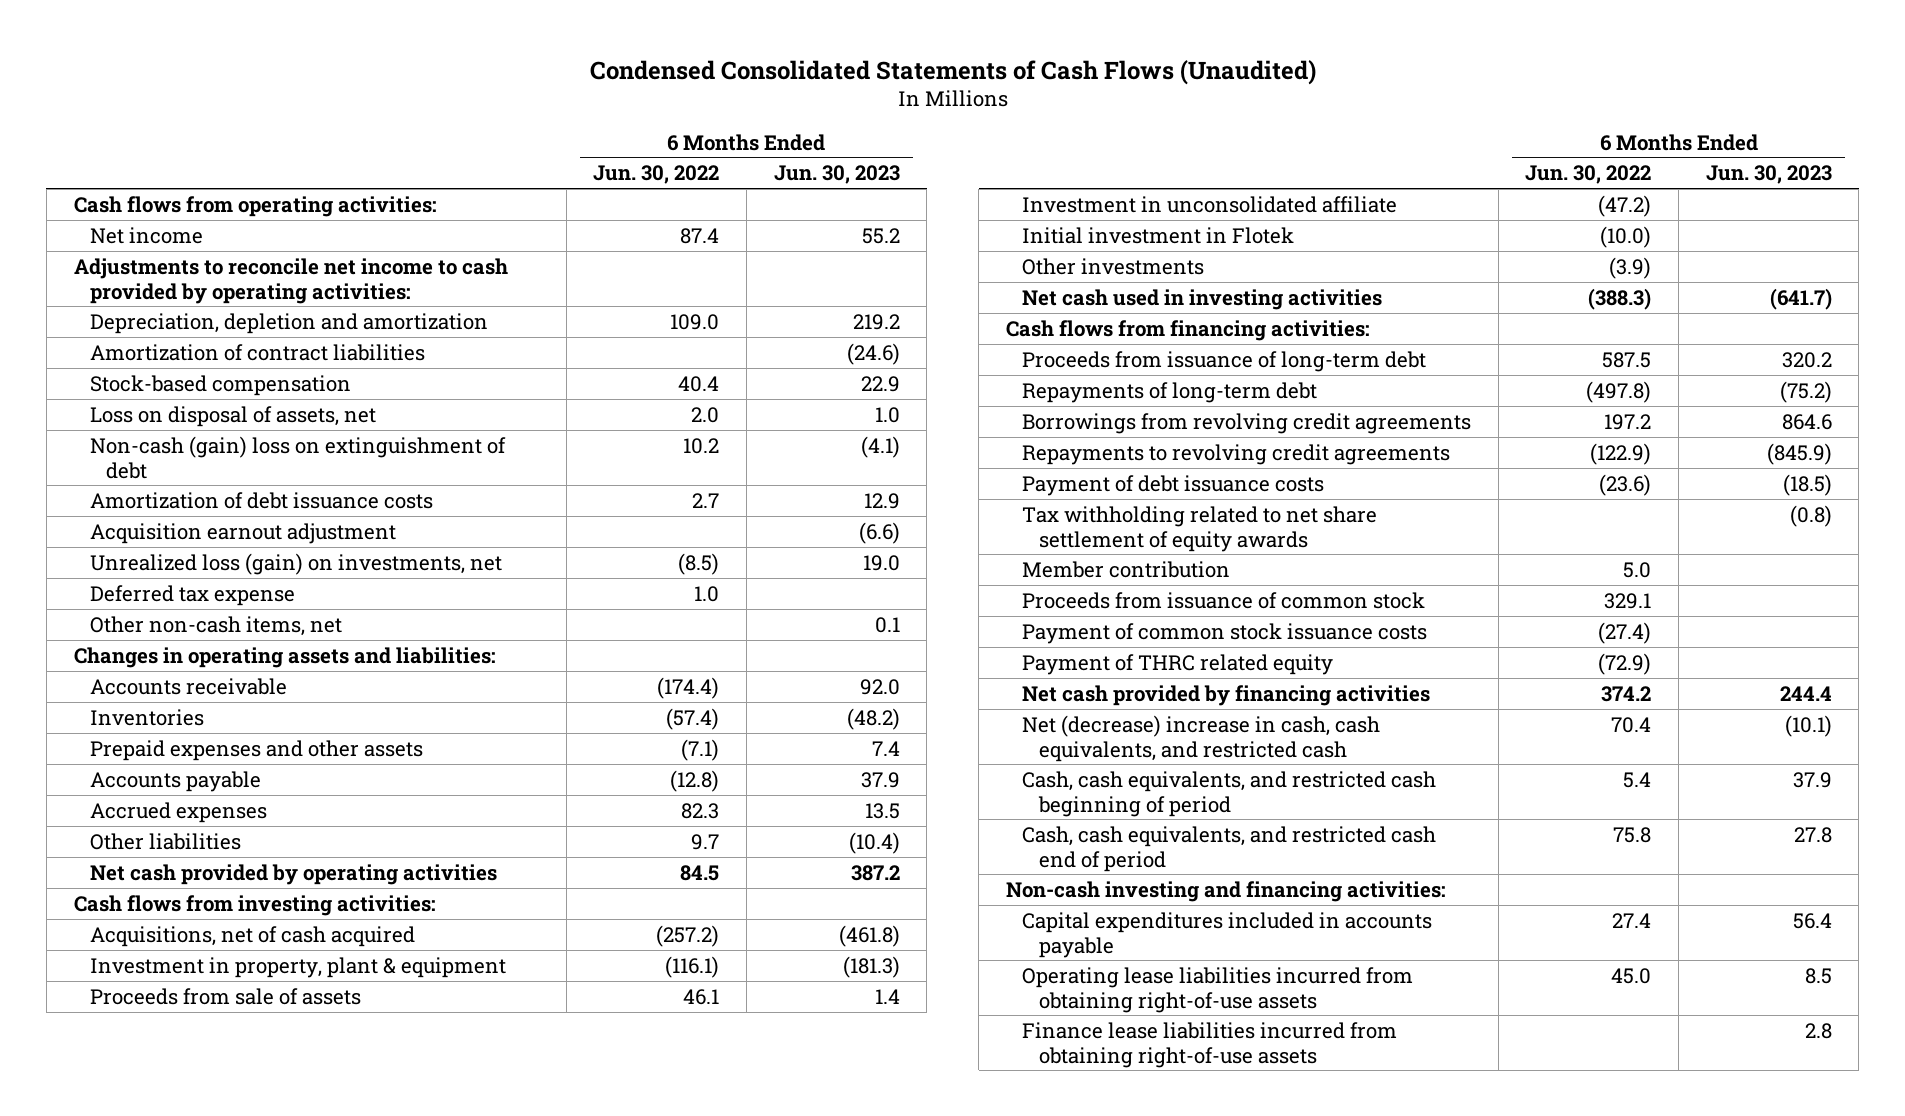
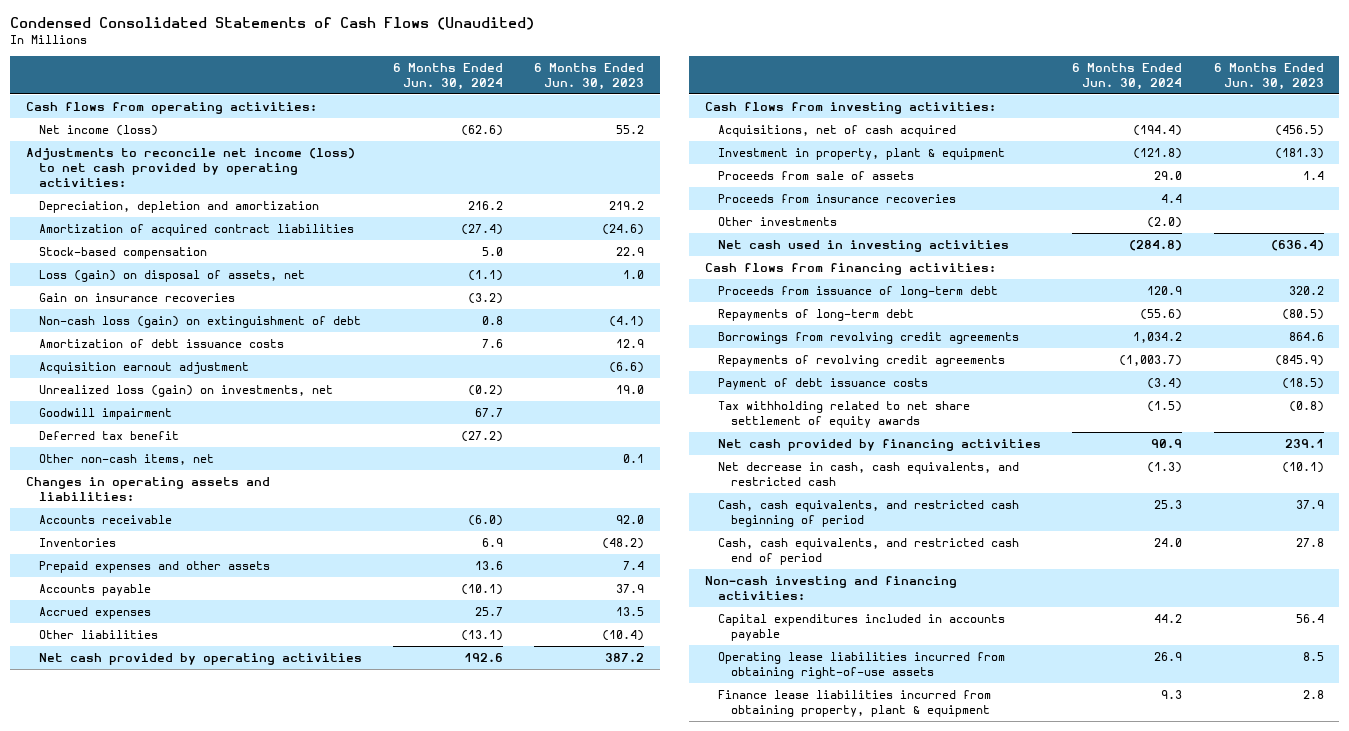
[593,165,720,185] Jun. 30, 2022 -> none
none -> [393,62,504,90] 6 Months Ended Jun. 30, 2024
[90,226,204,244] Net income -> [38,124,158,136] Net income (loss)
[73,257,508,304] Adjustments to reconcile net income to cash provided by operating activities: -> [25,147,355,187] Adjustments to reconcile net income (loss) to net cash provided by operating activities:
[90,343,426,361] Amortization of contract liabilities -> [38,223,354,236] Amortization of acquired contract liabilities
[90,405,377,427] Loss on disposal of assets, net -> [38,269,305,282] Loss (gain) on disposal of assets, net
none -> [38,292,235,302] Gain on insurance recoveries
[90,435,507,479] Non-cash (gain) loss on extinguishment of debt -> [38,315,361,328] Non-cash loss (gain) on extinguishment of debt
none -> [38,407,172,420] Goodwill impairment
[90,584,296,606] Deferred tax expense -> [38,430,179,440] Deferred tax benefit
[838,924,900,947] (461.8) -> [1274,124,1324,136] (456.5)
[1022,195,1398,213] Investment in unconsolidated affiliate -> none
[1022,226,1295,244] Initial investment in Flotek -> none
none -> [718,193,957,203] Proceeds from insurance recoveries
[1769,287,1832,310] (641.7) -> [1270,239,1324,251] (636.4)
[1779,380,1832,403] (75.2) -> [1281,308,1324,320] (80.5)
[1022,443,1451,465] Repayments to revolving credit agreements -> [718,354,1006,367] Repayments of revolving credit agreements
[1022,560,1231,578] Member contribution -> none
[1022,591,1426,609] Proceeds from issuance of common stock -> none
[1022,622,1428,644] Payment of common stock issuance costs -> none
[1022,653,1334,675] Payment of THRC related equity -> none
[1779,685,1832,701] 244.4 -> [1284,438,1324,448] 239.1
[1022,714,1381,762] Net (decrease) increase in cash, cash equivalents, and restricted cash -> [718,461,1020,486] Net decrease in cash, cash equivalents, and restricted cash
[1022,1021,1398,1068] Finance lease liabilities incurred from obtaining right-of-use assets -> [718,689,992,717] Finance lease liabilities incurred from obtaining property, plant & equipment

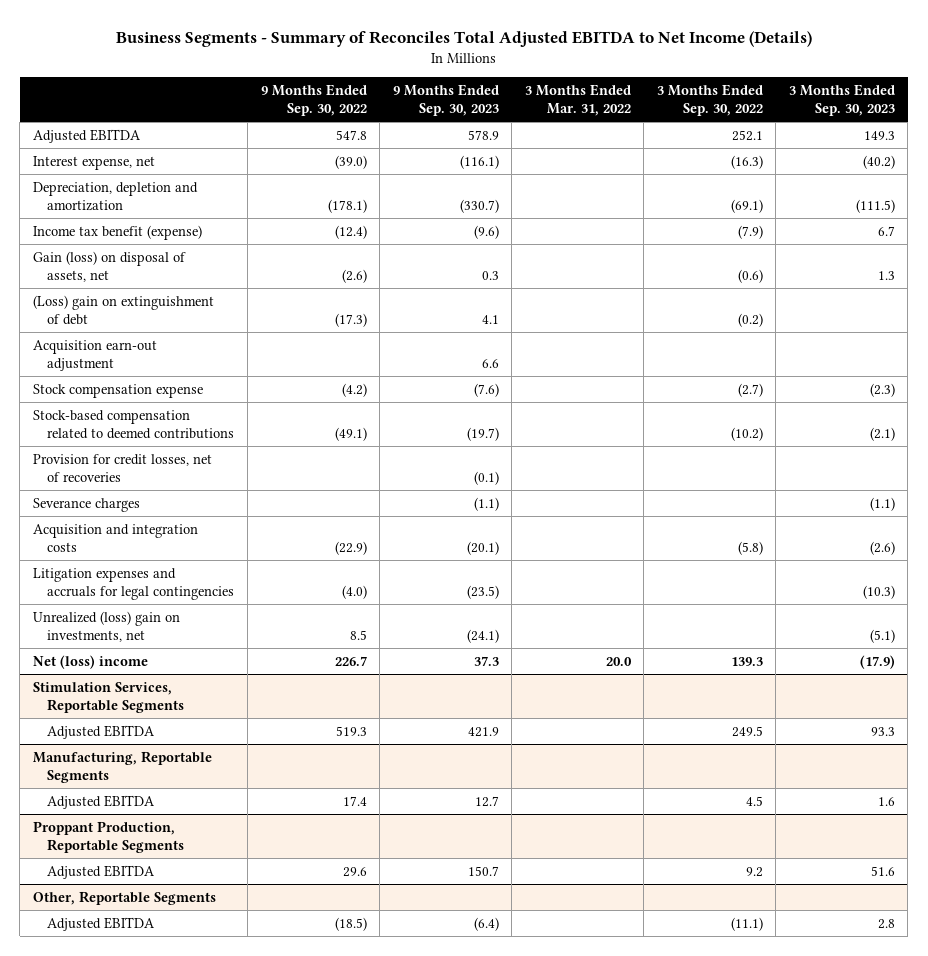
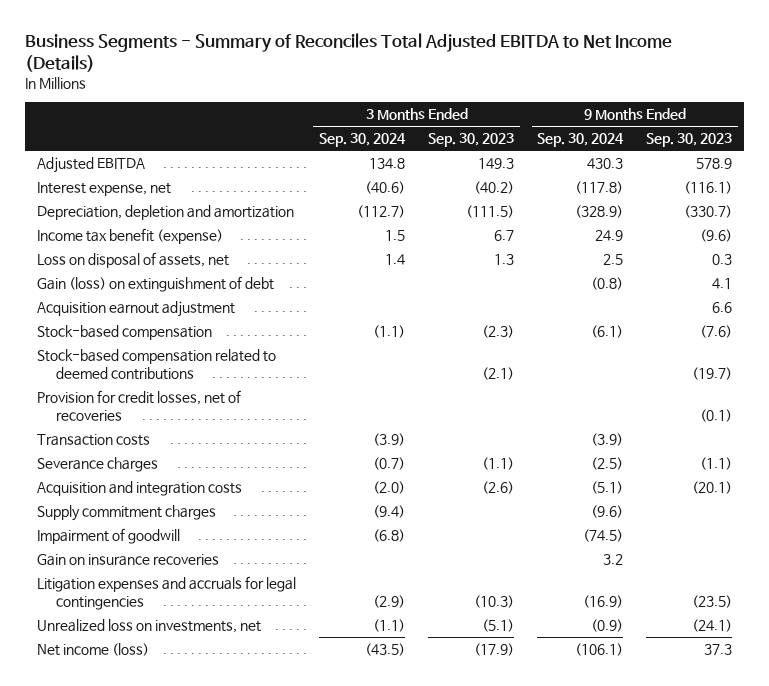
[260,84,367,117] 9 Months Ended Sep. 30, 2022 -> none
[524,84,631,117] 3 Months Ended Mar. 31, 2022 -> none
[656,84,763,117] 3 Months Ended Sep. 30, 2022 -> none
none -> [319,133,407,148] Sep. 30, 2024
none -> [537,133,625,148] Sep. 30, 2024
[32,250,186,282] Gain (loss) on disposal of assets, net -> [36,251,229,268] Loss on disposal of assets, net
[32,294,214,325] (Loss) gain on extinguishment of debt -> [36,275,274,292] Gain (loss) on extinguishment of debt
[32,339,157,371] Acquisition earn-out adjustment -> [36,300,235,317] Acquisition earnout adjustment
[32,383,203,398] Stock compensation expense -> [36,324,212,340] Stock-based compensation
none -> [36,433,150,446] Transaction costs
none -> [36,504,216,521] Supply commitment charges
none -> [36,527,180,544] Impairment of goodwill
none -> [36,553,219,566] Gain on insurance recoveries
[32,681,185,713] Stimulation Services, Reportable Segments -> none
[47,724,156,739] Adjusted EBITDA -> none
[32,750,212,783] Manufacturing, Reportable Segments -> none
[47,794,156,809] Adjusted EBITDA -> none
[32,820,185,853] Proppant Production, Reportable Segments -> none
[47,864,156,879] Adjusted EBITDA -> none
[32,890,216,905] Other, Reportable Segments -> none
[47,916,156,931] Adjusted EBITDA -> none
[32,610,180,642] Unrealized (loss) gain on investments, net -> [36,618,261,633] Unrealized loss on investments, net
[32,654,148,669] Net (loss) income -> [36,642,149,656] Net income (loss)

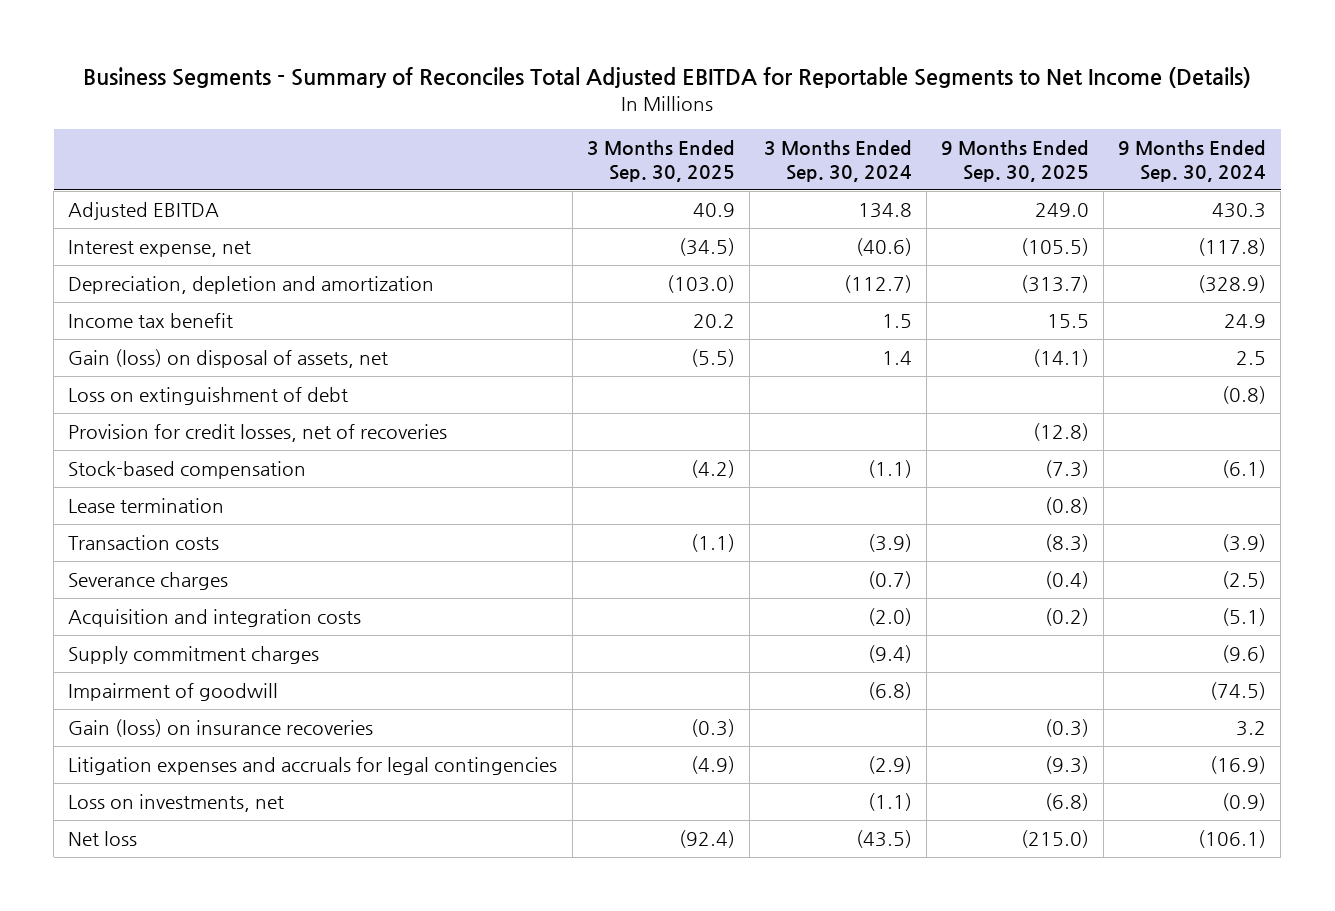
[25,33,673,73] Business Segments - Summary of Reconciles Total Adjusted EBITDA to Net Income (Details) -> [83,66,1252,88] Business Segments - Summary of Reconciles Total Adjusted EBITDA for Reportable Segments to Net Income (Details)
[428,133,515,148] Sep. 30, 2023 -> none
[646,133,733,148] Sep. 30, 2023 -> none
none -> [586,140,735,182] 3 Months Ended Sep. 30, 2025
none -> [941,140,1090,182] 9 Months Ended Sep. 30, 2025
[36,300,235,317] Acquisition earnout adjustment -> none
[36,348,276,380] Stock-based compensation related to deemed contributions -> none
[36,227,223,244] Income tax benefit (expense) -> [68,313,234,329] Income tax benefit
[36,251,229,268] Loss on disposal of assets, net -> [68,349,389,369] Gain (loss) on disposal of assets, net
[36,275,274,292] Gain (loss) on extinguishment of debt -> [68,387,349,406] Loss on extinguishment of debt
[36,324,212,340] Stock-based compensation -> [68,461,307,480] Stock-based compensation
none -> [68,498,225,514] Lease termination
[36,553,219,566] Gain on insurance recoveries -> [68,719,374,738] Gain (loss) on insurance recoveries
[36,618,261,633] Unrealized loss on investments, net -> [68,794,285,813] Loss on investments, net
[36,642,149,656] Net income (loss) -> [68,831,138,847] Net loss

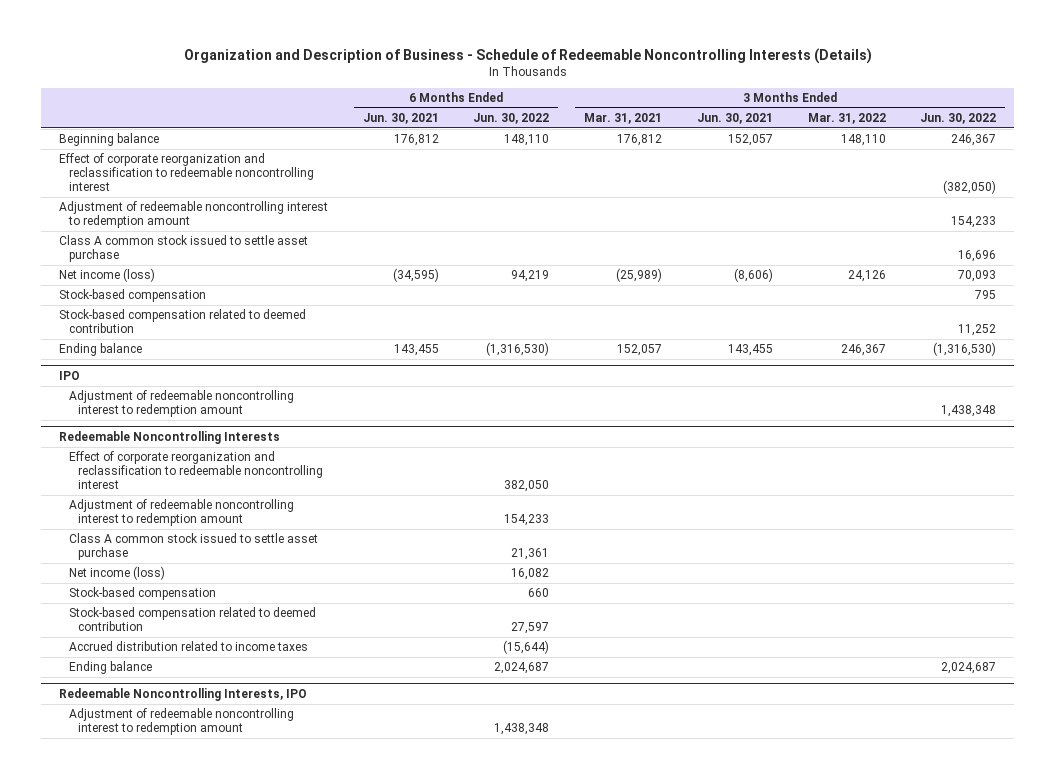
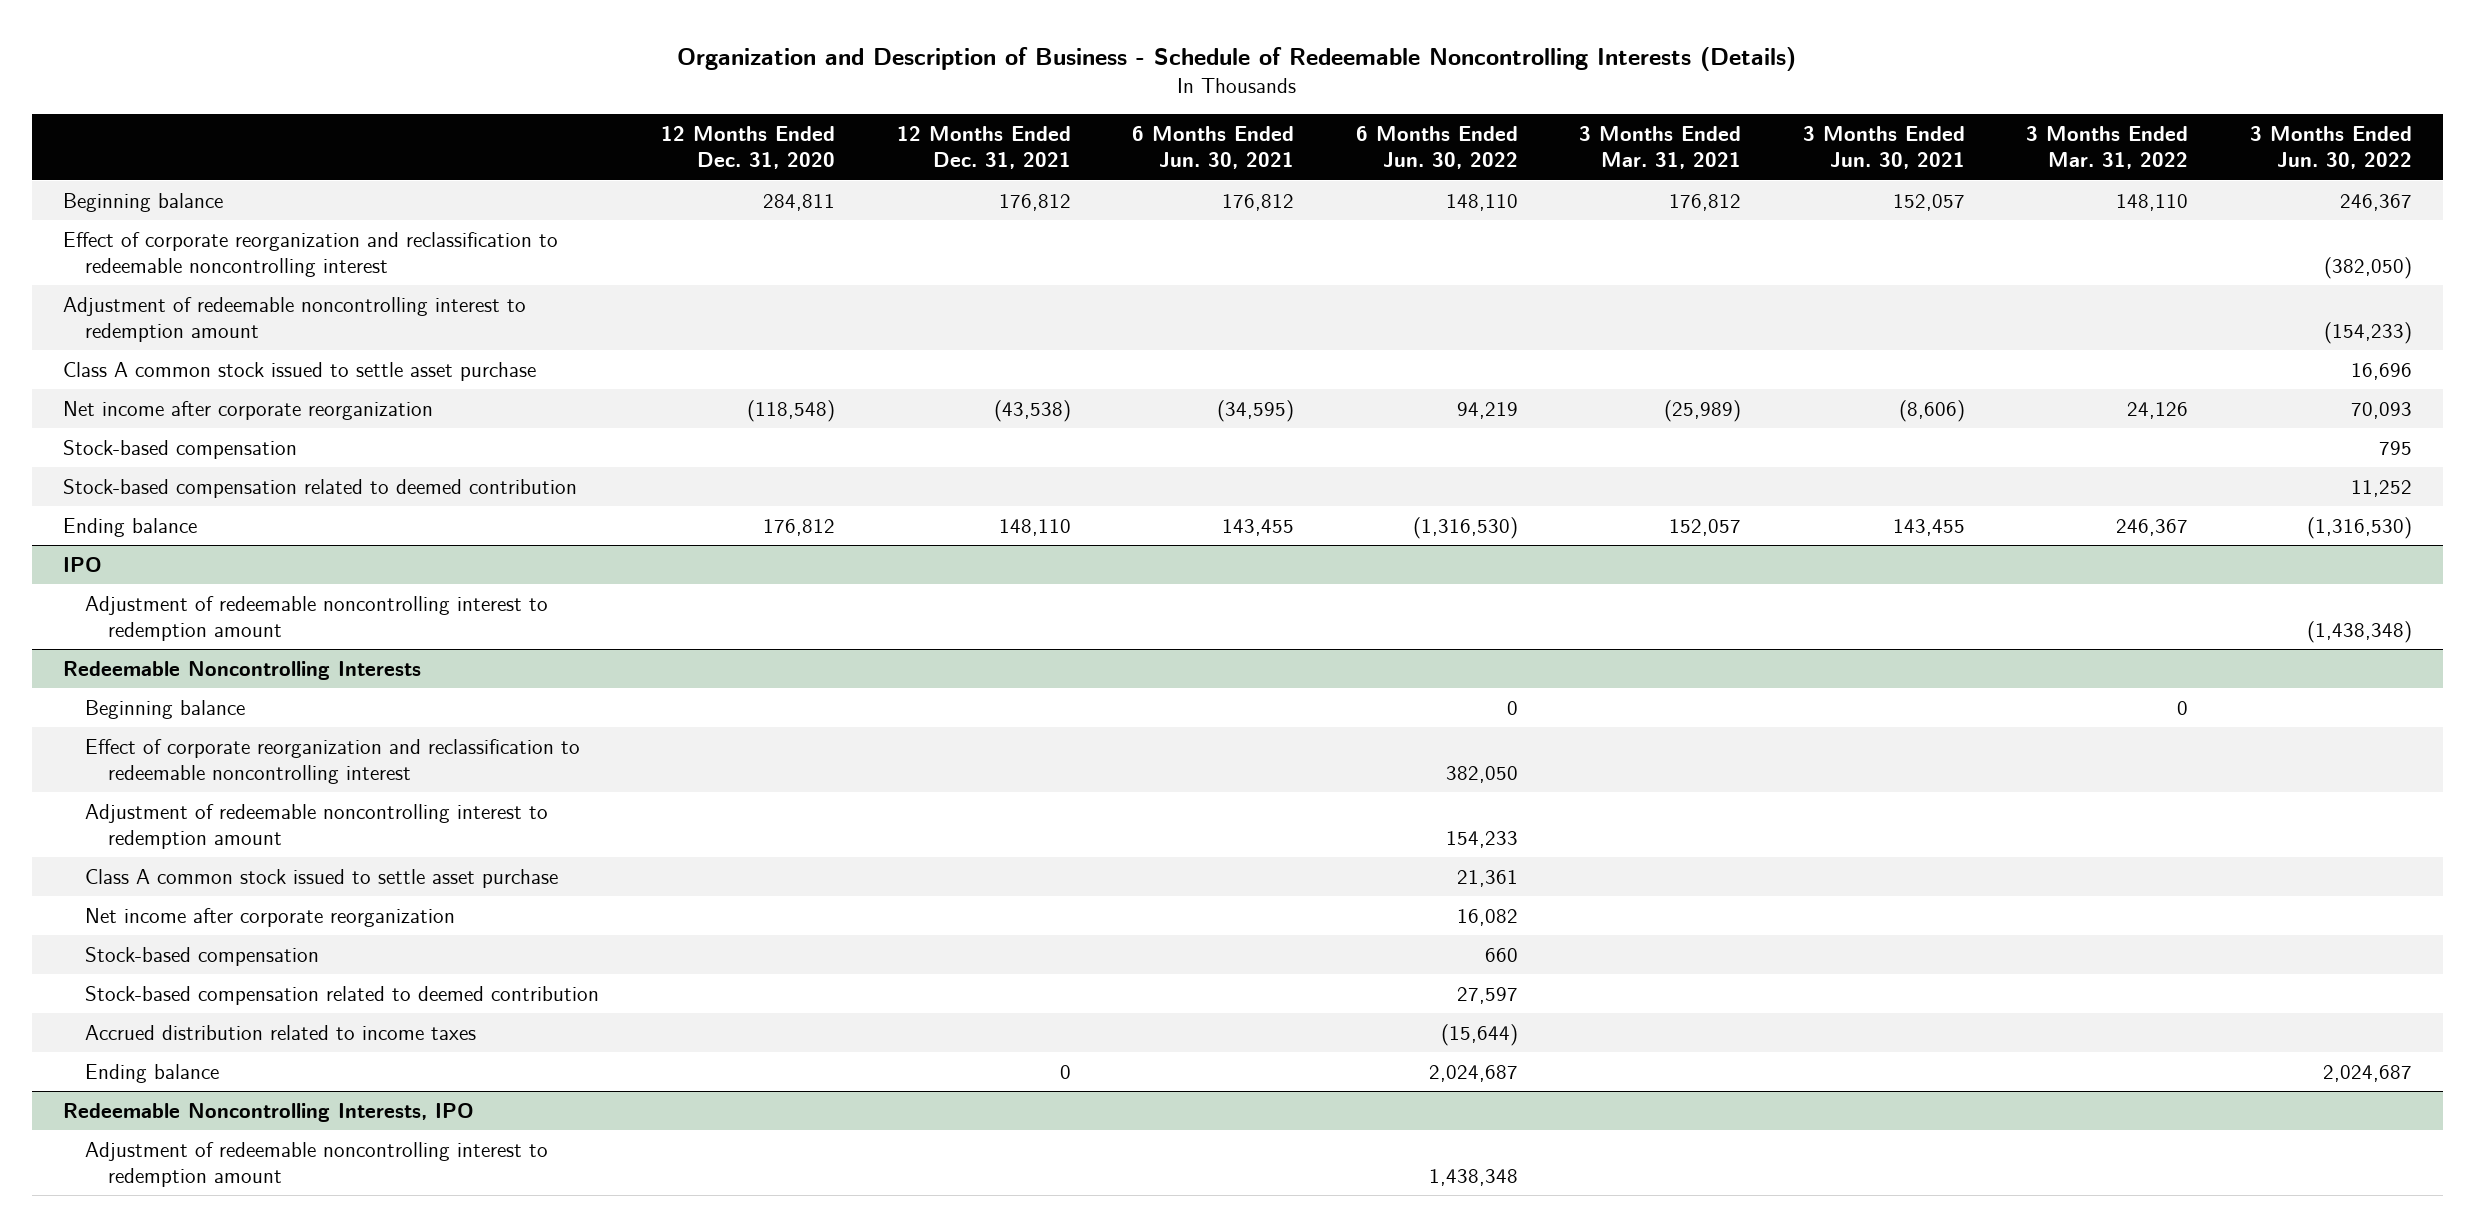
none -> [660,126,835,170] 12 Months Ended Dec. 31, 2020
none -> [896,126,1071,170] 12 Months Ended Dec. 31, 2021
[951,216,997,229] 154,233 -> [2323,322,2412,345] (154,233)
[58,268,155,283] Net income (loss) -> [62,401,433,421] Net income after corporate reorganization
[941,405,997,418] 1,438,348 -> [2306,621,2412,644] (1,438,348)
none -> [85,700,246,720] Beginning balance
[68,566,165,581] Net income (loss) -> [85,908,456,928] Net income after corporate reorganization

